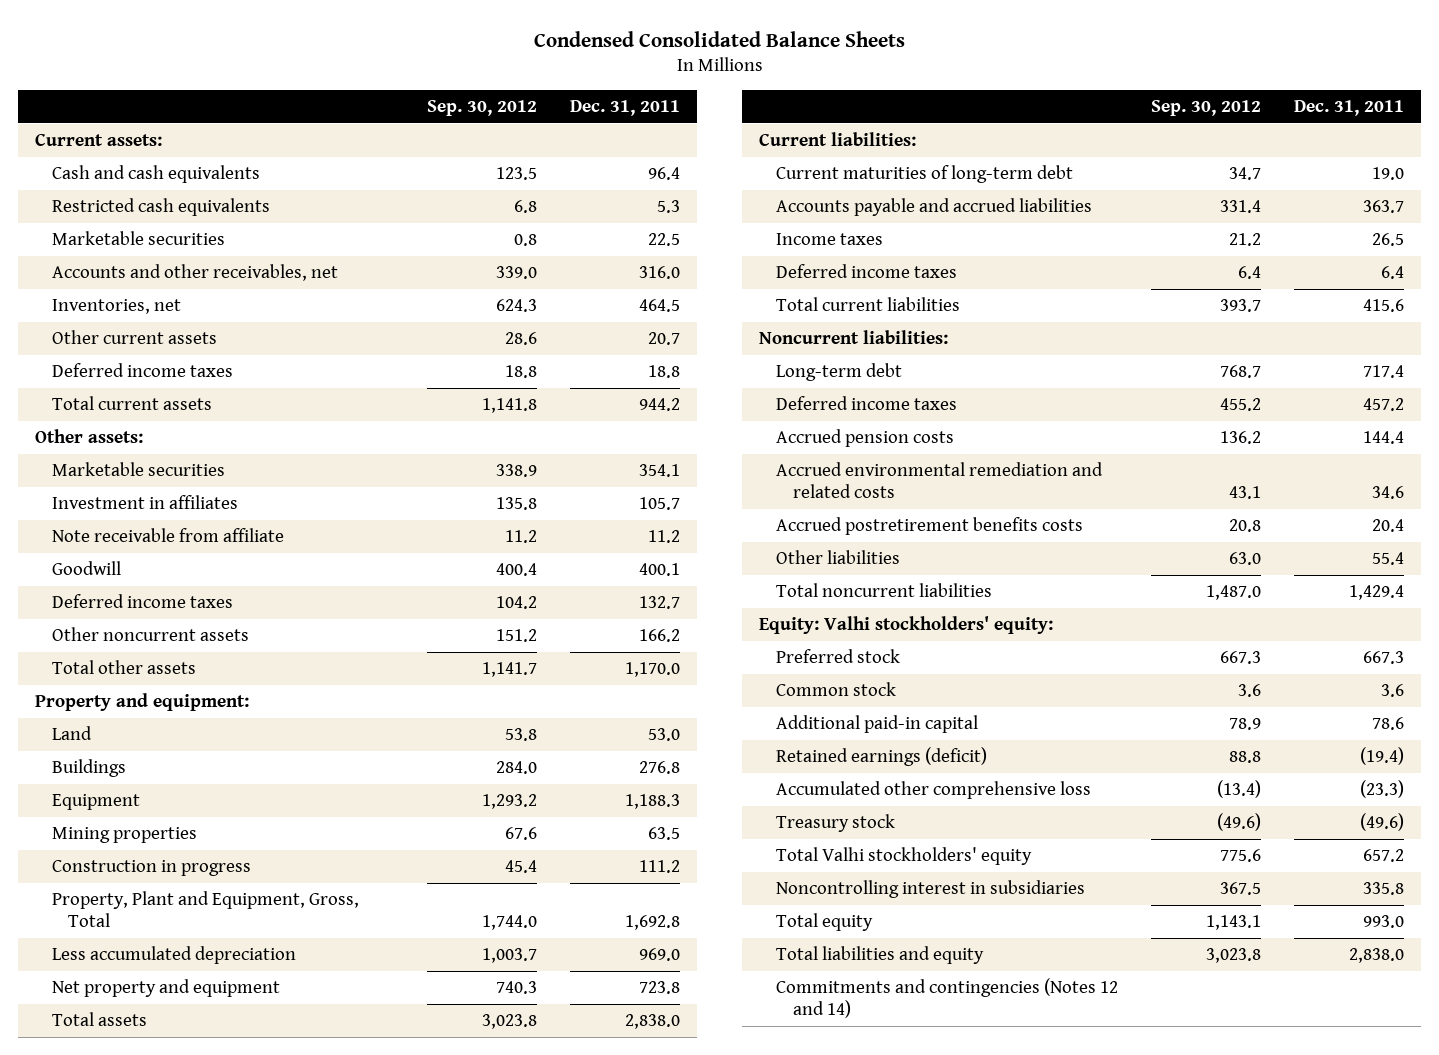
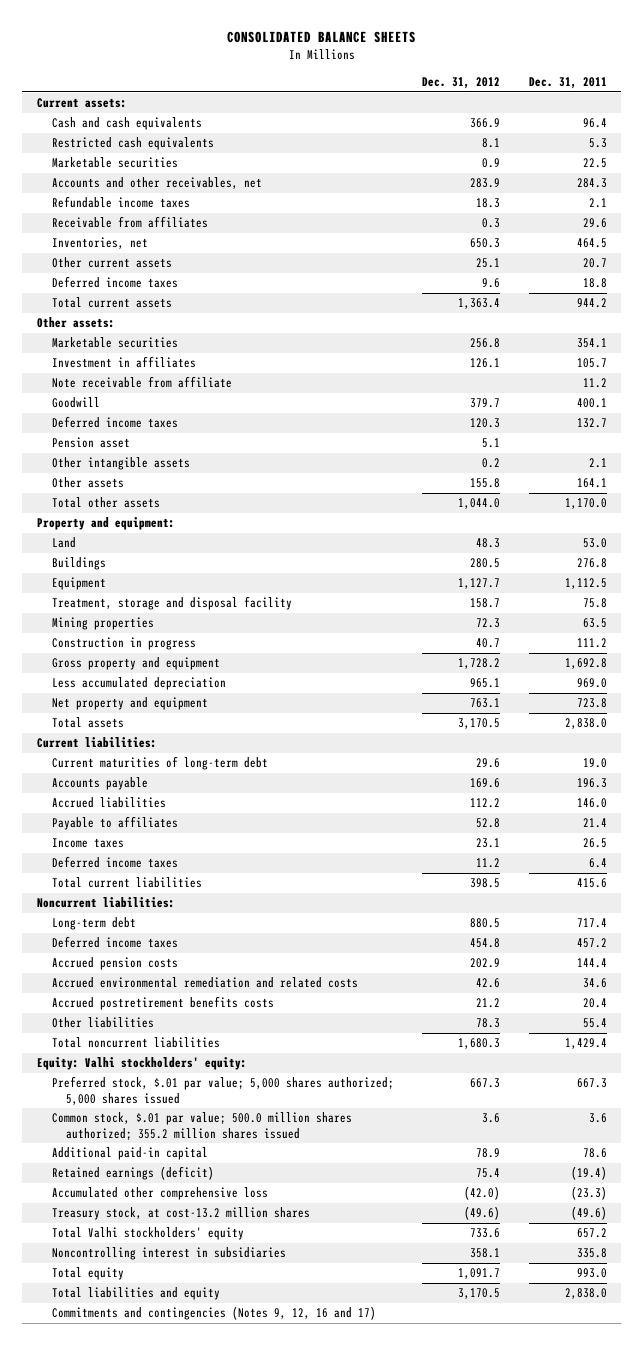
[533,30,905,47] Condensed Consolidated Balance Sheets -> [226,31,416,44] CONSOLIDATED BALANCE SHEETS
[426,99,537,116] Sep. 30, 2012 -> none
none -> [422,77,501,90] Dec. 31, 2012
[638,266,680,280] 316.0 -> [576,178,607,189] 284.3
none -> [51,196,190,209] Refundable income taxes
none -> [51,216,208,229] Receivable from affiliates
none -> [51,437,130,449] Pension asset
none -> [51,457,190,471] Other intangible assets
[51,627,249,642] Other noncurrent assets -> [51,477,124,489] Other assets
[638,629,680,643] 166.2 -> [576,478,607,489] 164.1
[624,794,680,810] 1,188.3 -> [564,578,607,590] 1,112.5
none -> [51,596,292,611] Treatment, storage and disposal facility
[51,891,359,928] Property, Plant and Equipment, Gross, Total -> [51,657,220,671] Gross property and equipment
[775,198,1092,217] Accounts payable and accrued liabilities -> none
none -> [51,777,148,791] Accounts payable
none -> [51,797,166,809] Accrued liabilities
none -> [51,816,178,831] Payable to affiliates
[775,649,900,664] Preferred stock -> [51,1076,394,1105] Preferred stock, $.01 par value; 5,000 shares authorized; 5,000 shares issued
[775,682,896,697] Common stock -> [51,1112,352,1140] Common stock, $.01 par value; 500.0 million shares authorized; 355.2 million shares issued
[775,814,895,833] Treasury stock -> [51,1207,310,1221] Treasury stock, at cost-13.2 million shares
[775,978,1118,1019] Commitments and contingencies (Notes 12 and 14) -> [51,1306,376,1321] Commitments and contingencies (Notes 9, 12, 16 and 17)

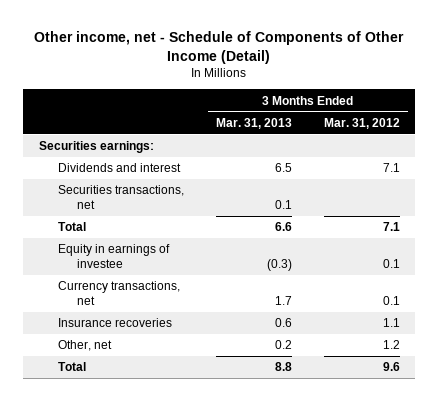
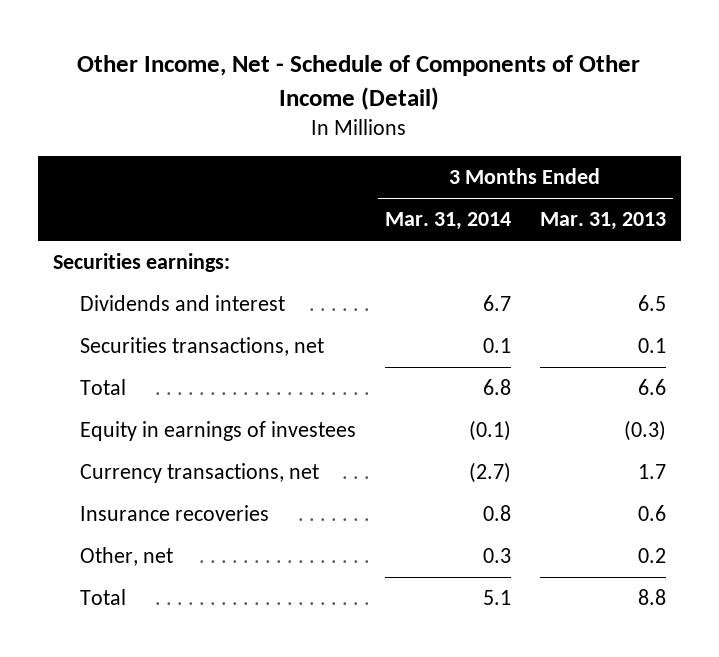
[34,31,405,64] Other income, net - Schedule of Components of Other Income (Detail) -> [77,54,641,110] Other Income, Net - Schedule of Components of Other Income (Detail)
[323,117,400,129] Mar. 31, 2012 -> none
none -> [384,212,511,231] Mar. 31, 2014
[58,244,171,269] Equity in earnings of investee -> [79,420,356,441] Equity in earnings of investees

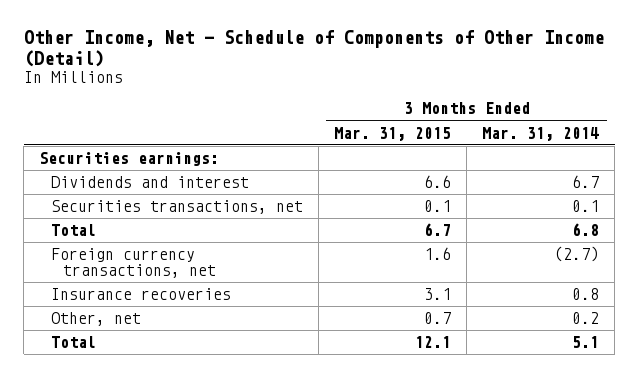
[539,212,666,231] Mar. 31, 2013 -> none
none -> [334,126,452,141] Mar. 31, 2015
[79,420,356,441] Equity in earnings of investees -> none
[79,462,319,483] Currency transactions, net -> [51,248,216,279] Foreign currency transactions, net
[482,547,511,563] 0.3 -> [572,312,600,325] 0.2

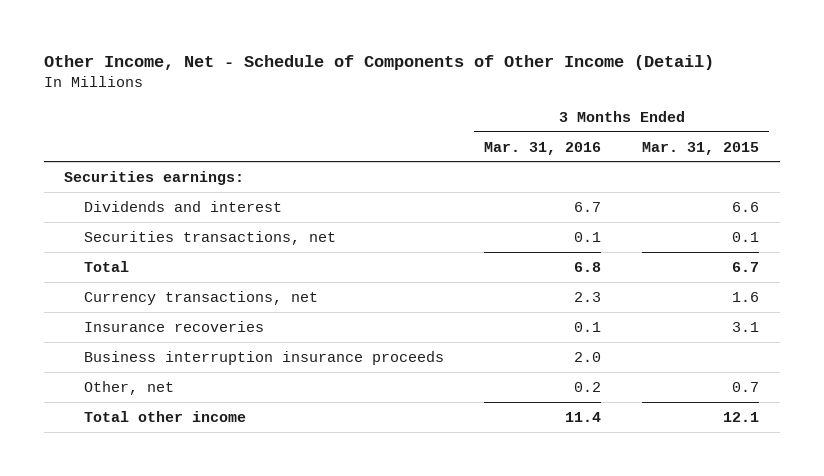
[482,126,600,141] Mar. 31, 2014 -> none
none -> [484,141,602,155] Mar. 31, 2016
[51,248,216,279] Foreign currency transactions, net -> [83,290,318,305] Currency transactions, net
none -> [83,350,444,365] Business interruption insurance proceeds
[51,336,97,349] Total -> [83,410,246,422] Total other income

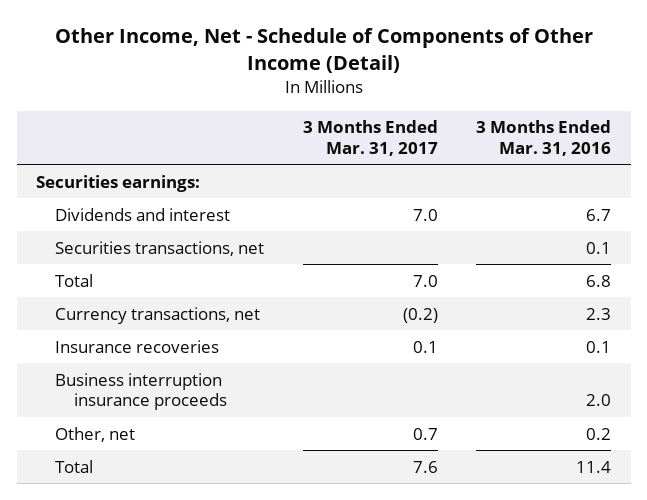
[642,141,760,155] Mar. 31, 2015 -> none
none -> [302,120,438,156] 3 Months Ended Mar. 31, 2017
[83,410,246,422] Total other income -> [54,459,93,473] Total

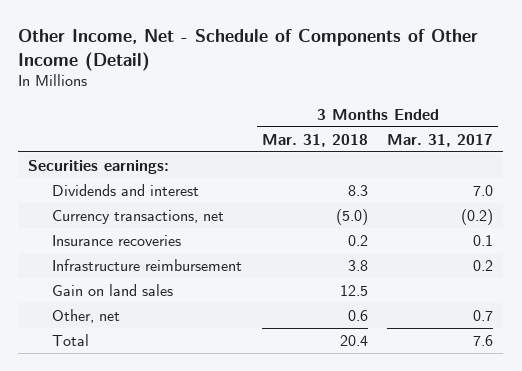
[476,120,612,156] 3 Months Ended Mar. 31, 2016 -> none
none -> [261,133,368,147] Mar. 31, 2018
[54,240,264,256] Securities transactions, net -> none
[54,273,93,287] Total -> none
[54,372,227,411] Business interruption insurance proceeds -> none
none -> [51,258,242,271] Infrastructure reimbursement
none -> [51,283,173,296] Gain on land sales

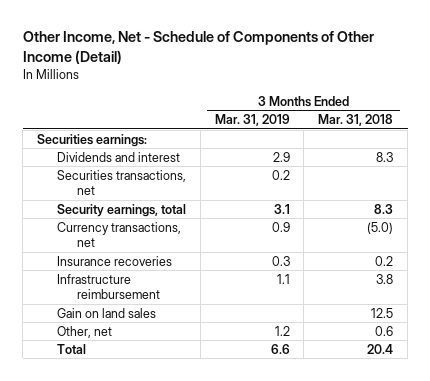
[387,133,494,147] Mar. 31, 2017 -> none
none -> [214,114,290,127] Mar. 31, 2019
none -> [56,169,186,195] Securities transactions, net
none -> [56,203,186,217] Security earnings, total

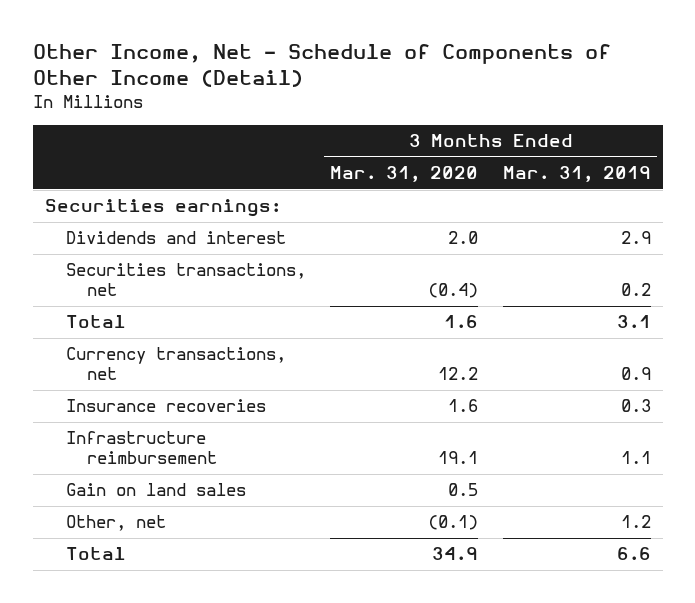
[318,114,394,127] Mar. 31, 2018 -> none
none -> [330,166,479,183] Mar. 31, 2020
[56,203,186,217] Security earnings, total -> [66,315,127,329] Total

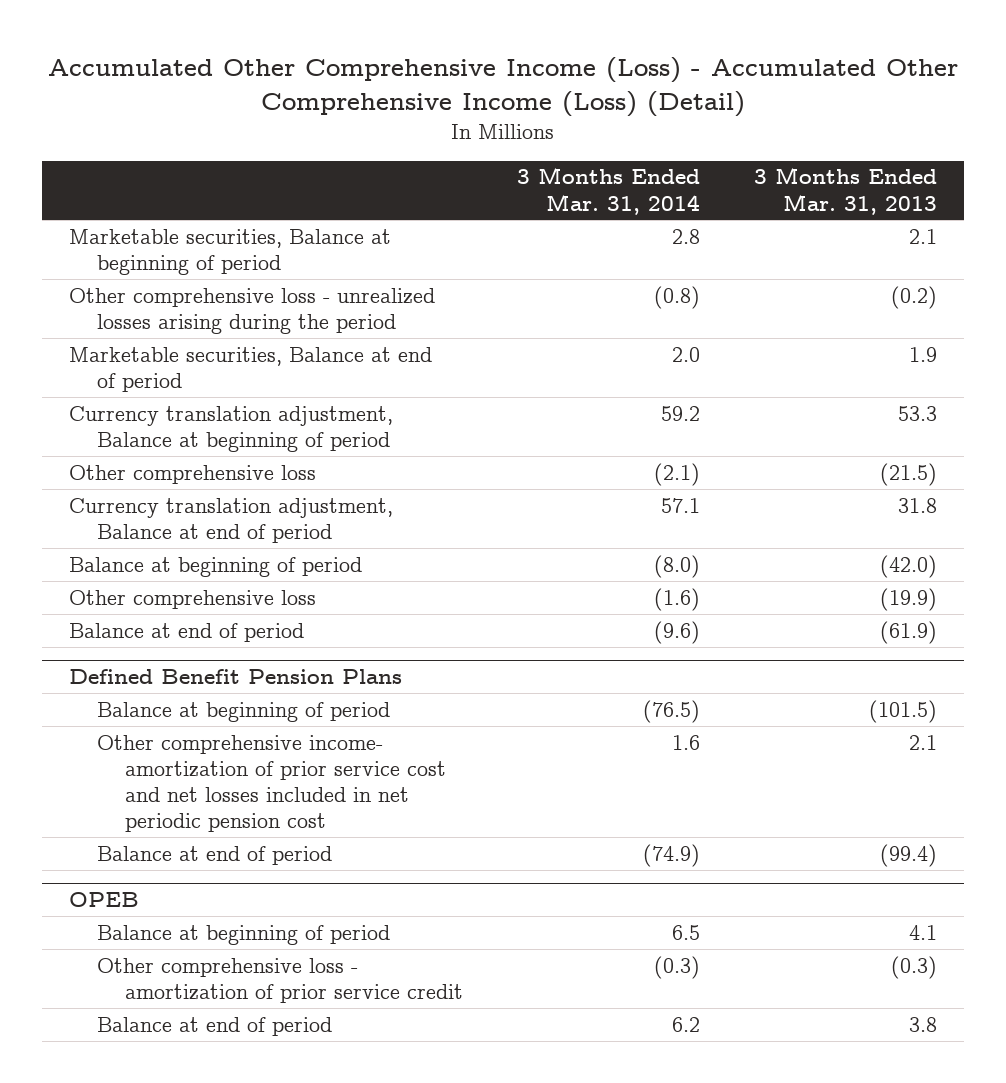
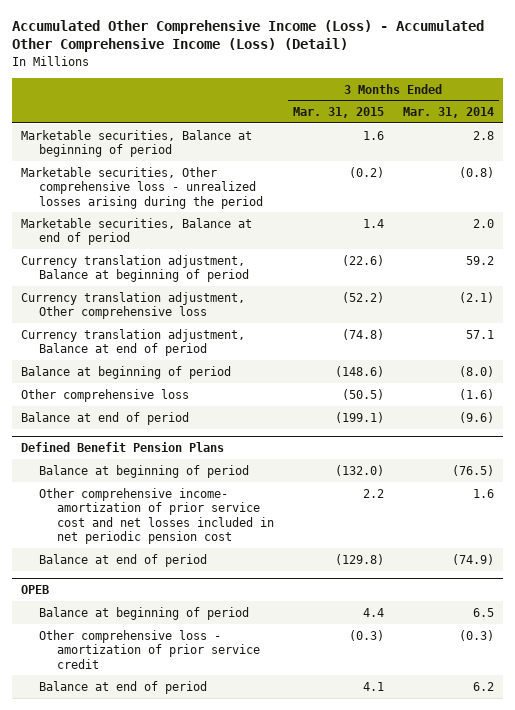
[753,167,937,215] 3 Months Ended Mar. 31, 2013 -> none
none -> [292,107,384,119] Mar. 31, 2015
[69,287,436,334] Other comprehensive loss - unrealized losses arising during the period -> [21,166,264,209] Marketable securities, Other comprehensive loss - unrealized losses arising during the period
[69,464,317,484] Other comprehensive loss -> [21,291,246,320] Currency translation adjustment, Other comprehensive loss

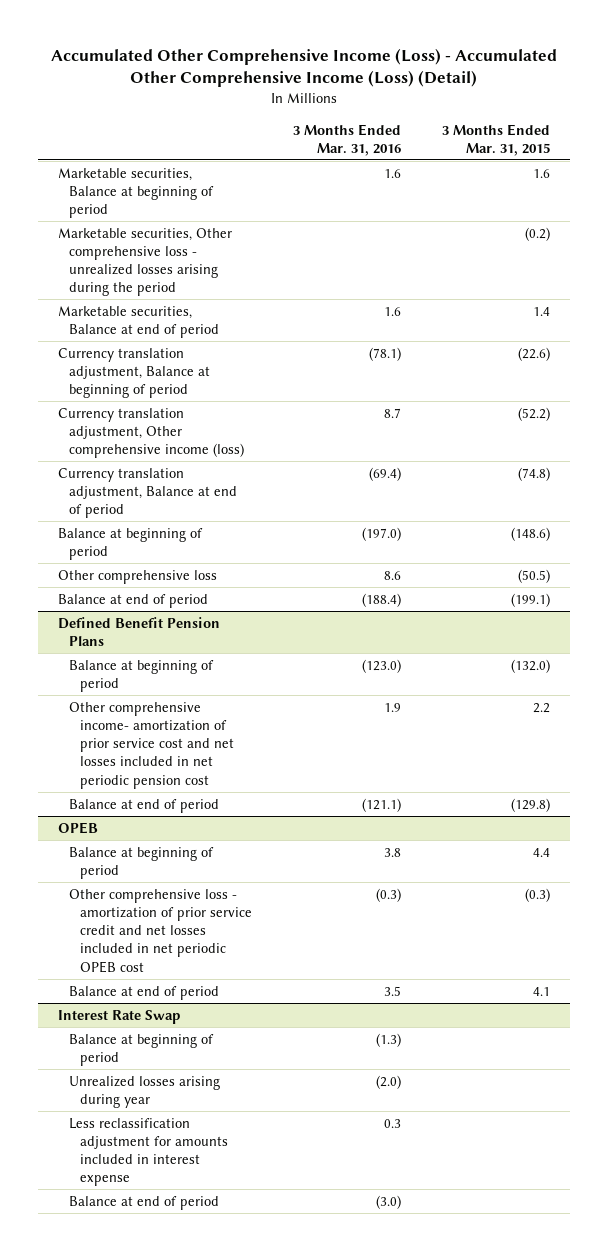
[402,107,494,119] Mar. 31, 2014 -> none
none -> [292,123,401,156] 3 Months Ended Mar. 31, 2016
[21,291,246,320] Currency translation adjustment, Other comprehensive loss -> [58,407,244,459] Currency translation adjustment, Other comprehensive income (loss)
[39,629,260,669] Other comprehensive loss - amortization of prior service credit -> [68,888,252,973] Other comprehensive loss - amortization of prior service credit and net losses included in net periodic OPEB cost
none -> [58,1009,181,1024] Interest Rate Swap
none -> [68,1033,214,1066] Balance at beginning of period
none -> [68,1075,220,1108] Unrealized losses arising during year
none -> [68,1117,228,1187] Less reclassification adjustment for amounts included in interest expense
none -> [68,1195,219,1210] Balance at end of period

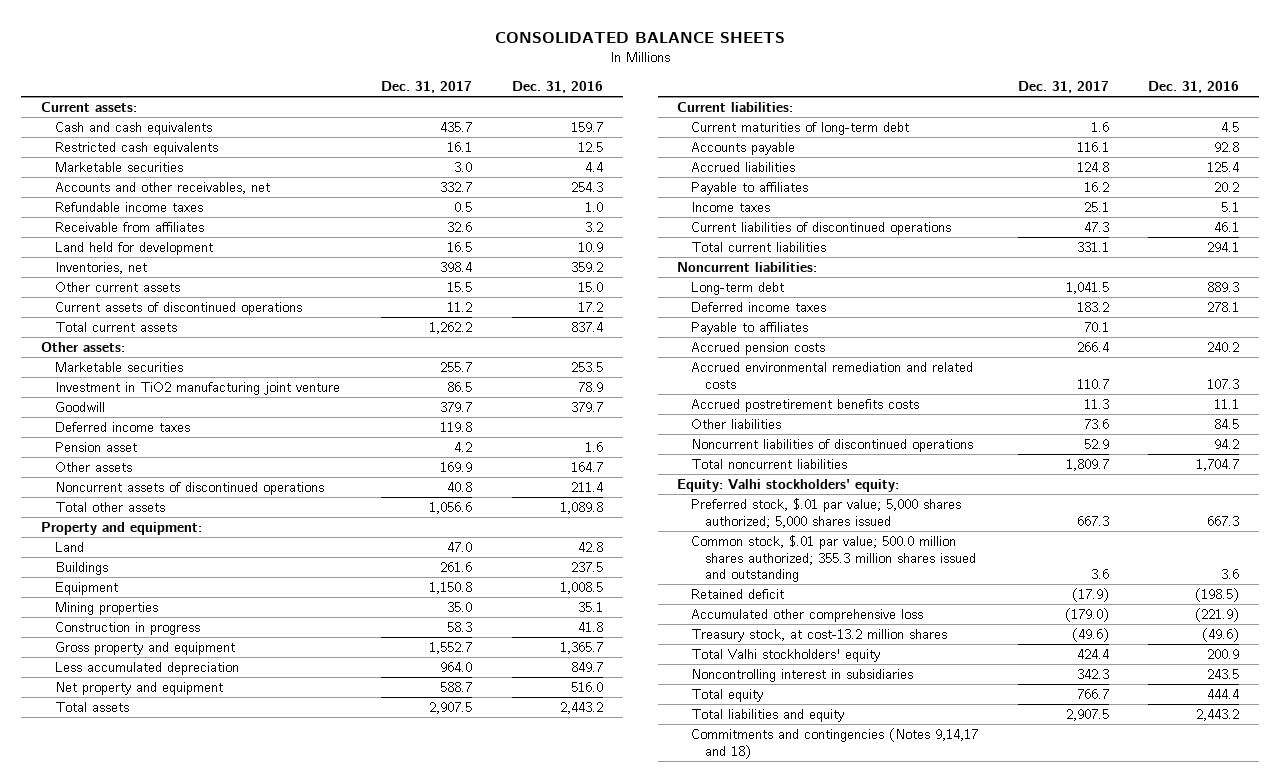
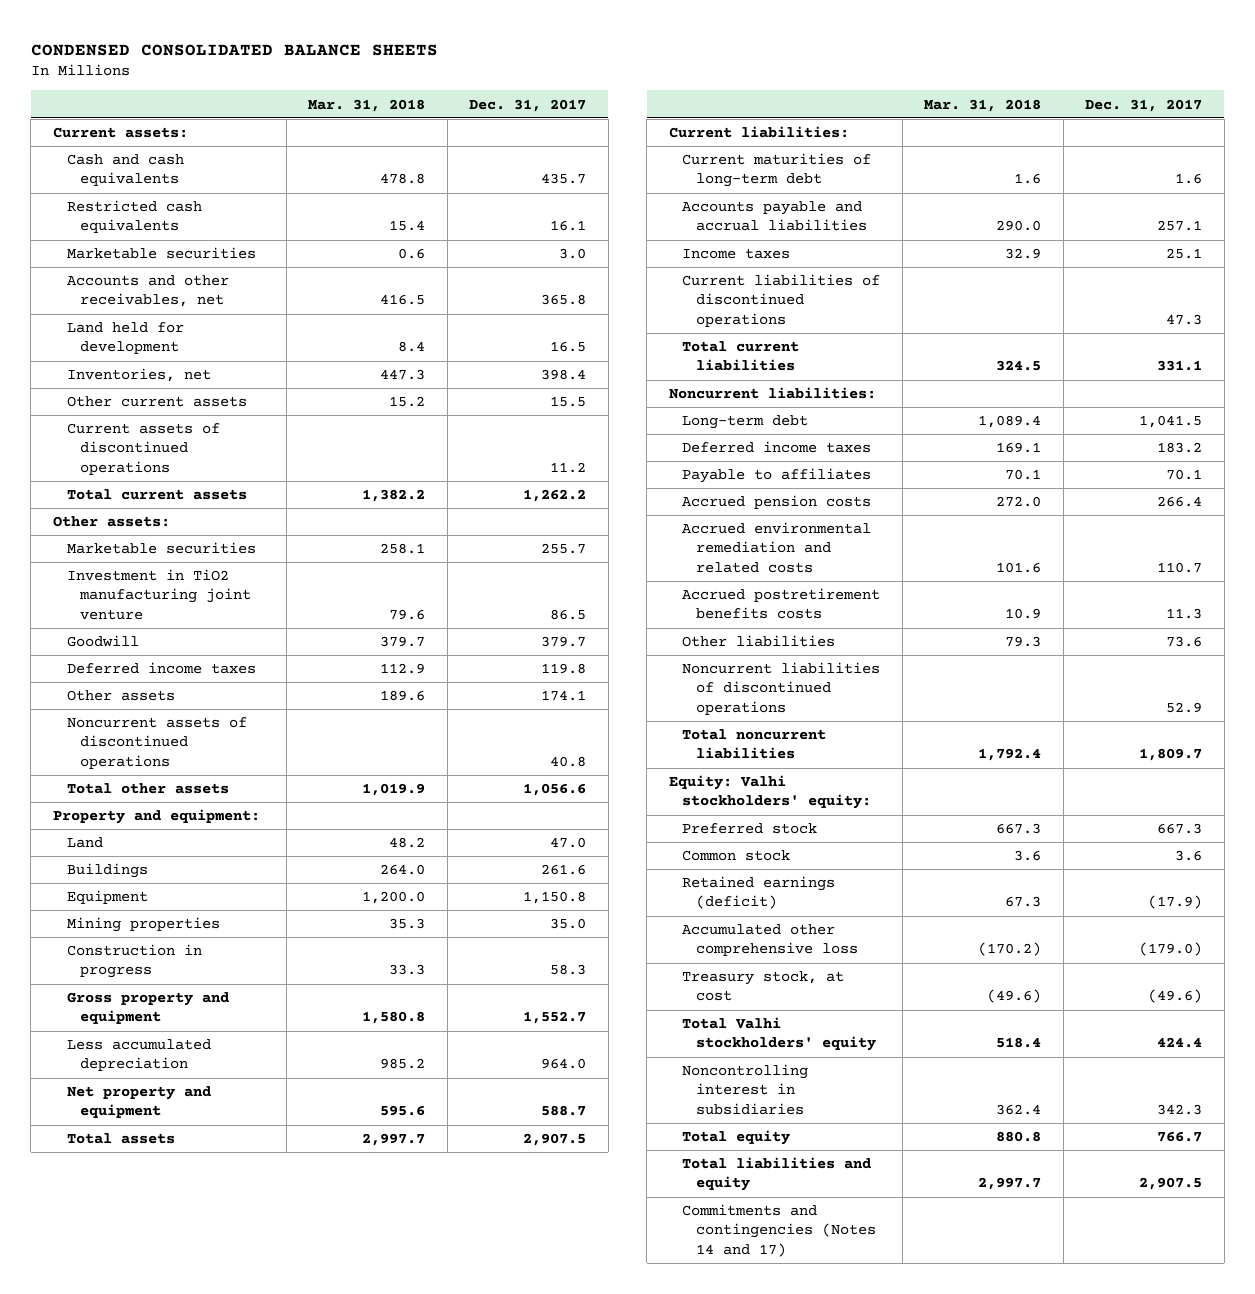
[495,31,786,43] CONSOLIDATED BALANCE SHEETS -> [30,43,438,56] CONDENSED CONSOLIDATED BALANCE SHEETS
[511,80,603,93] Dec. 31, 2016 -> none
none -> [308,98,426,112] Mar. 31, 2018
[54,201,203,212] Refundable income taxes -> none
[54,221,204,232] Receivable from affiliates -> none
[440,181,473,192] 332.7 -> [541,294,587,306] 365.8
[54,441,137,452] Pension asset -> none
[440,461,473,472] 169.9 -> [541,690,587,702] 174.1
[691,141,796,155] Accounts payable -> none
[691,161,796,172] Accrued liabilities -> none
[691,181,809,195] Payable to affiliates -> none
none -> [682,201,868,232] Accounts payable and accrual liabilities
[691,497,962,528] Preferred stock, $.01 par value; 5,000 shares authorized; 5,000 shares issued -> [682,823,818,835] Preferred stock
[691,534,976,583] Common stock, $.01 par value; 500.0 million shares authorized; 355.3 million shares issued and outstanding -> [682,850,791,862] Common stock
[691,588,785,599] Retained deficit -> [682,876,836,910] Retained earnings (deficit)
[691,628,948,642] Treasury stock, at cost-13.2 million shares -> [682,971,845,1002] Treasury stock, at cost
[691,727,979,759] Commitments and contingencies (Notes 9,14,17 and 18) -> [682,1204,877,1257] Commitments and contingencies (Notes 14 and 17)

